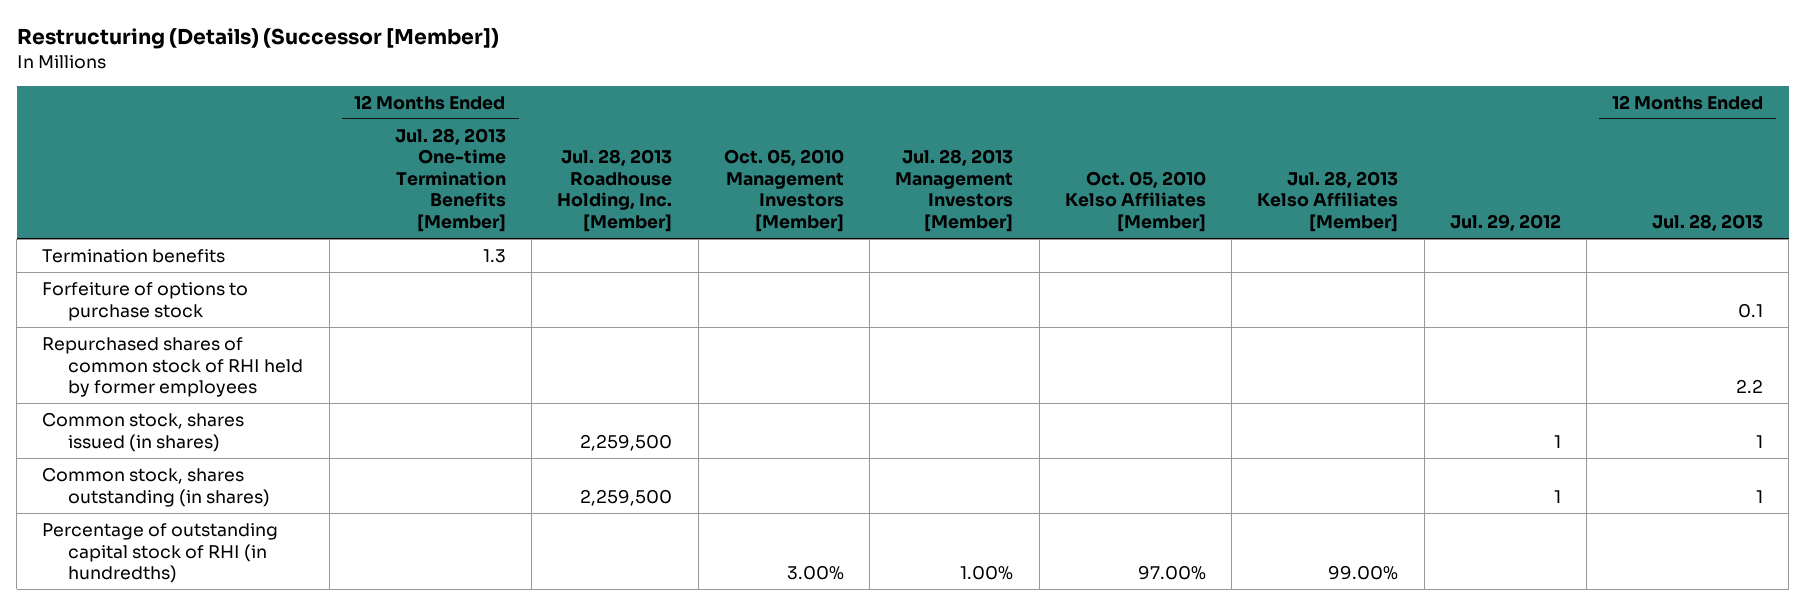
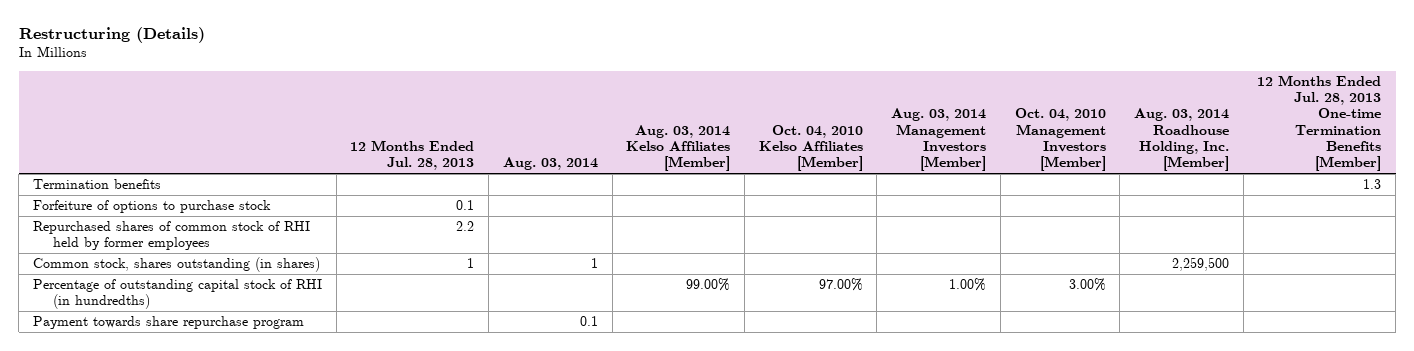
[16,28,499,50] Restructuring (Details) (Successor [Member]) -> [18,27,205,44] Restructuring (Details)
[557,149,673,233] Jul. 28, 2013 Roadhouse Holding, Inc. [Member] -> none
[723,149,844,233] Oct. 05, 2010 Management Investors [Member] -> none
[895,149,1014,233] Jul. 28, 2013 Management Investors [Member] -> none
[1064,170,1206,233] Oct. 05, 2010 Kelso Affiliates [Member] -> none
[1257,170,1399,233] Jul. 28, 2013 Kelso Affiliates [Member] -> none
[1449,214,1561,232] Jul. 29, 2012 -> none
none -> [502,157,598,171] Aug. 03, 2014
none -> [626,124,731,172] Aug. 03, 2014 Kelso Affiliates [Member]
none -> [758,124,863,172] Oct. 04, 2010 Kelso Affiliates [Member]
none -> [891,108,987,172] Aug. 03, 2014 Management Investors [Member]
none -> [1014,108,1106,172] Oct. 04, 2010 Management Investors [Member]
none -> [1133,108,1229,172] Aug. 03, 2014 Roadhouse Holding, Inc. [Member]
[42,412,245,452] Common stock, shares issued (in shares) -> none
none -> [33,316,305,330] Payment towards share repurchase program

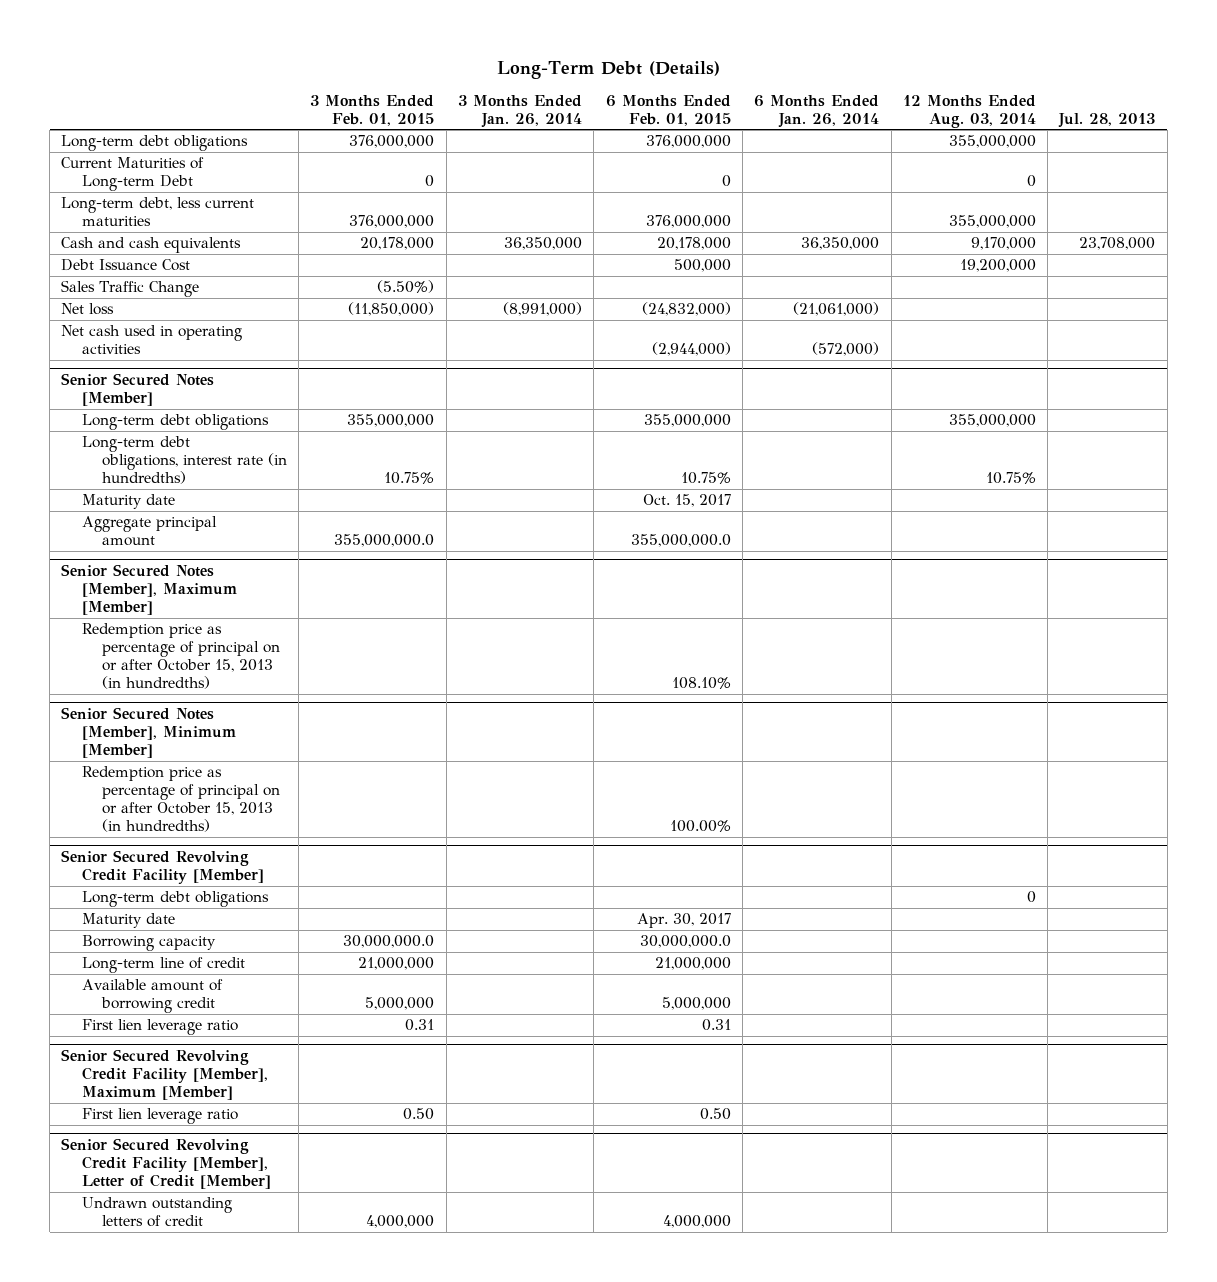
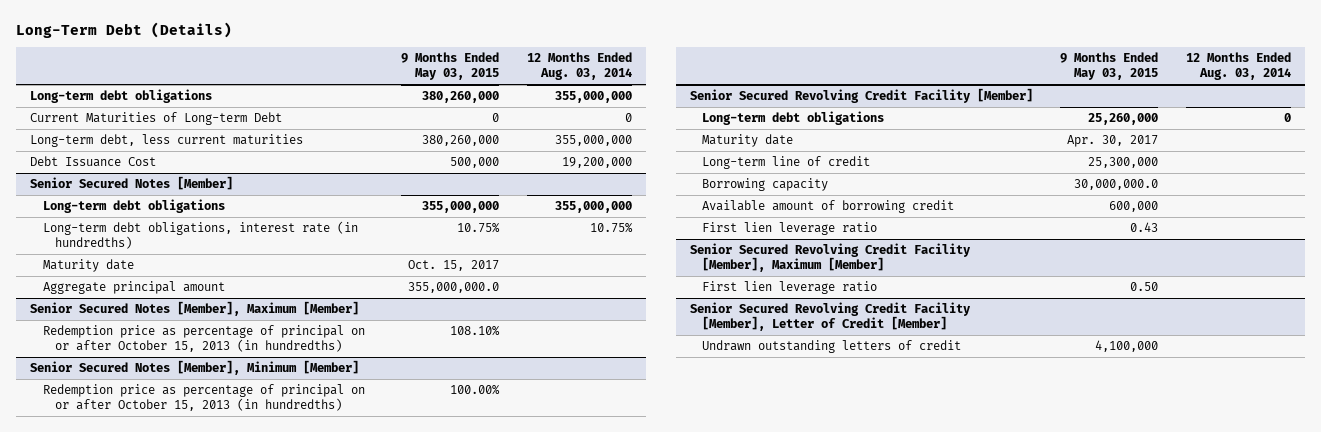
[310,94,435,126] 3 Months Ended Feb. 01, 2015 -> none
[458,94,583,128] 3 Months Ended Jan. 26, 2014 -> none
[605,94,731,126] 6 Months Ended Feb. 01, 2015 -> none
[754,94,880,128] 6 Months Ended Jan. 26, 2014 -> none
[1058,112,1156,128] Jul. 28, 2013 -> none
none -> [401,52,500,81] 9 Months Ended May 03, 2015
[61,237,242,254] Cash and cash equivalents -> none
[61,280,200,298] Sales Traffic Change -> none
[61,303,115,316] Net loss -> none
[61,325,243,355] Net cash used in operating activities -> none
[81,935,216,952] Borrowing capacity -> [701,178,828,192] Borrowing capacity

